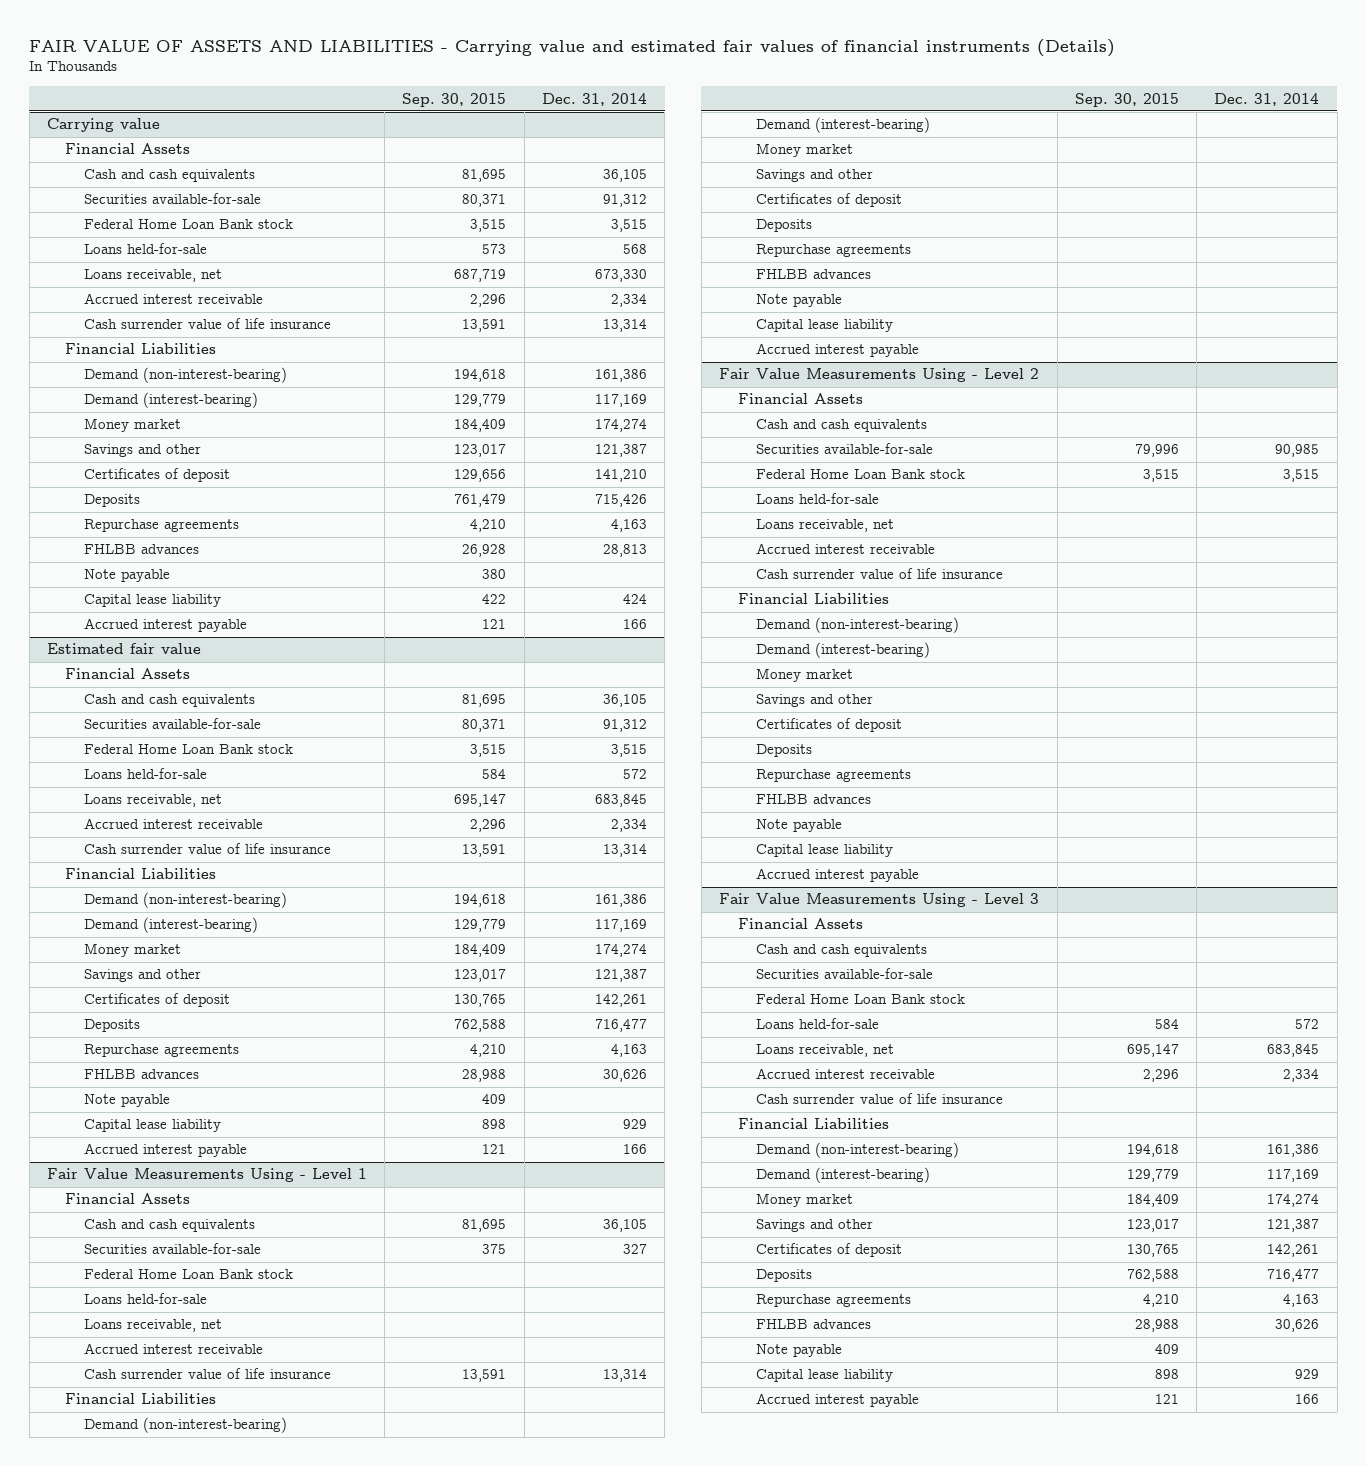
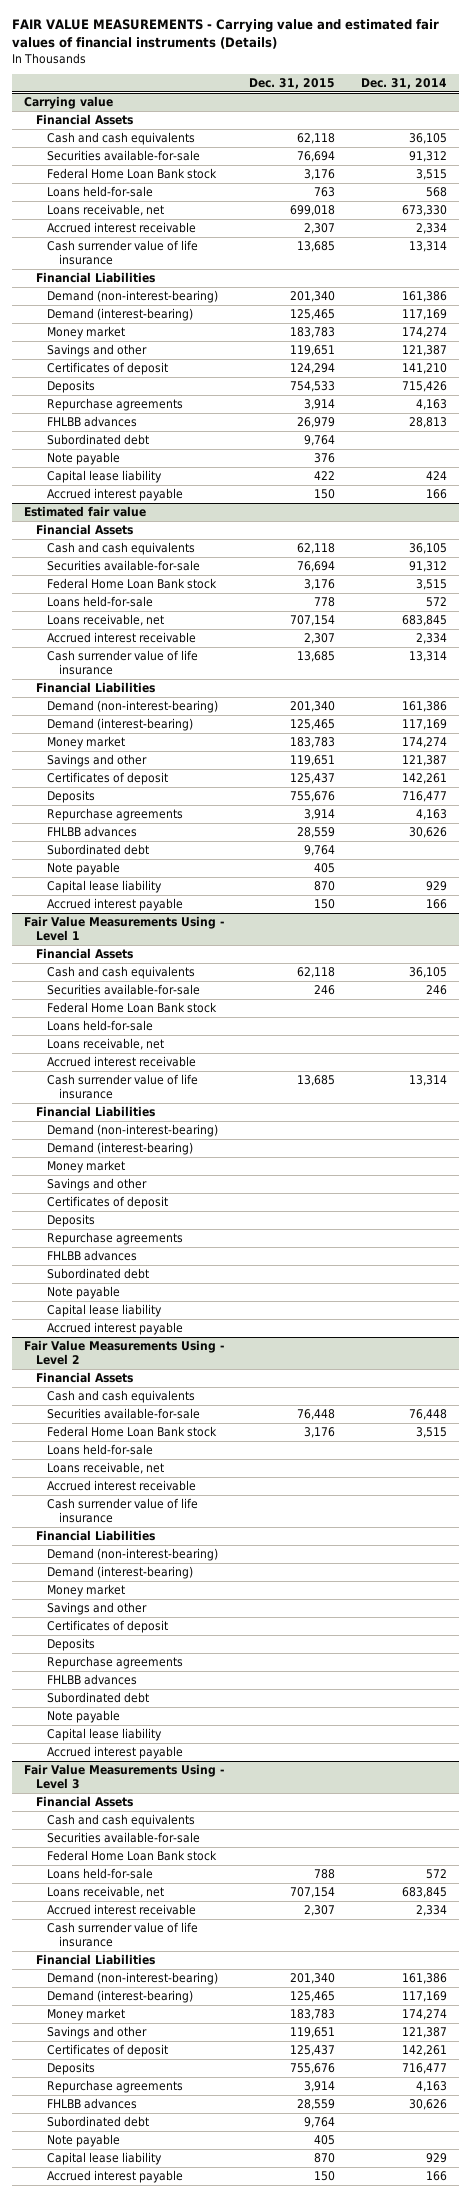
[29,38,1116,57] FAIR VALUE OF ASSETS AND LIABILITIES - Carrying value and estimated fair values of financial instruments (Details) -> [11,19,439,50] FAIR VALUE MEASUREMENTS - Carrying value and estimated fair values of financial instruments (Details)
[402,92,507,107] Sep. 30, 2015 -> none
none -> [249,78,336,90] Dec. 31, 2015
none -> [47,433,150,445] Subordinated debt
none -> [47,843,150,855] Subordinated debt
[623,1244,648,1255] 327 -> [425,984,447,995] 246
none -> [47,1267,150,1279] Subordinated debt
[1275,444,1320,458] 90,985 -> [408,1408,447,1420] 76,448
none -> [47,1691,150,1703] Subordinated debt
none -> [47,2115,150,2127] Subordinated debt

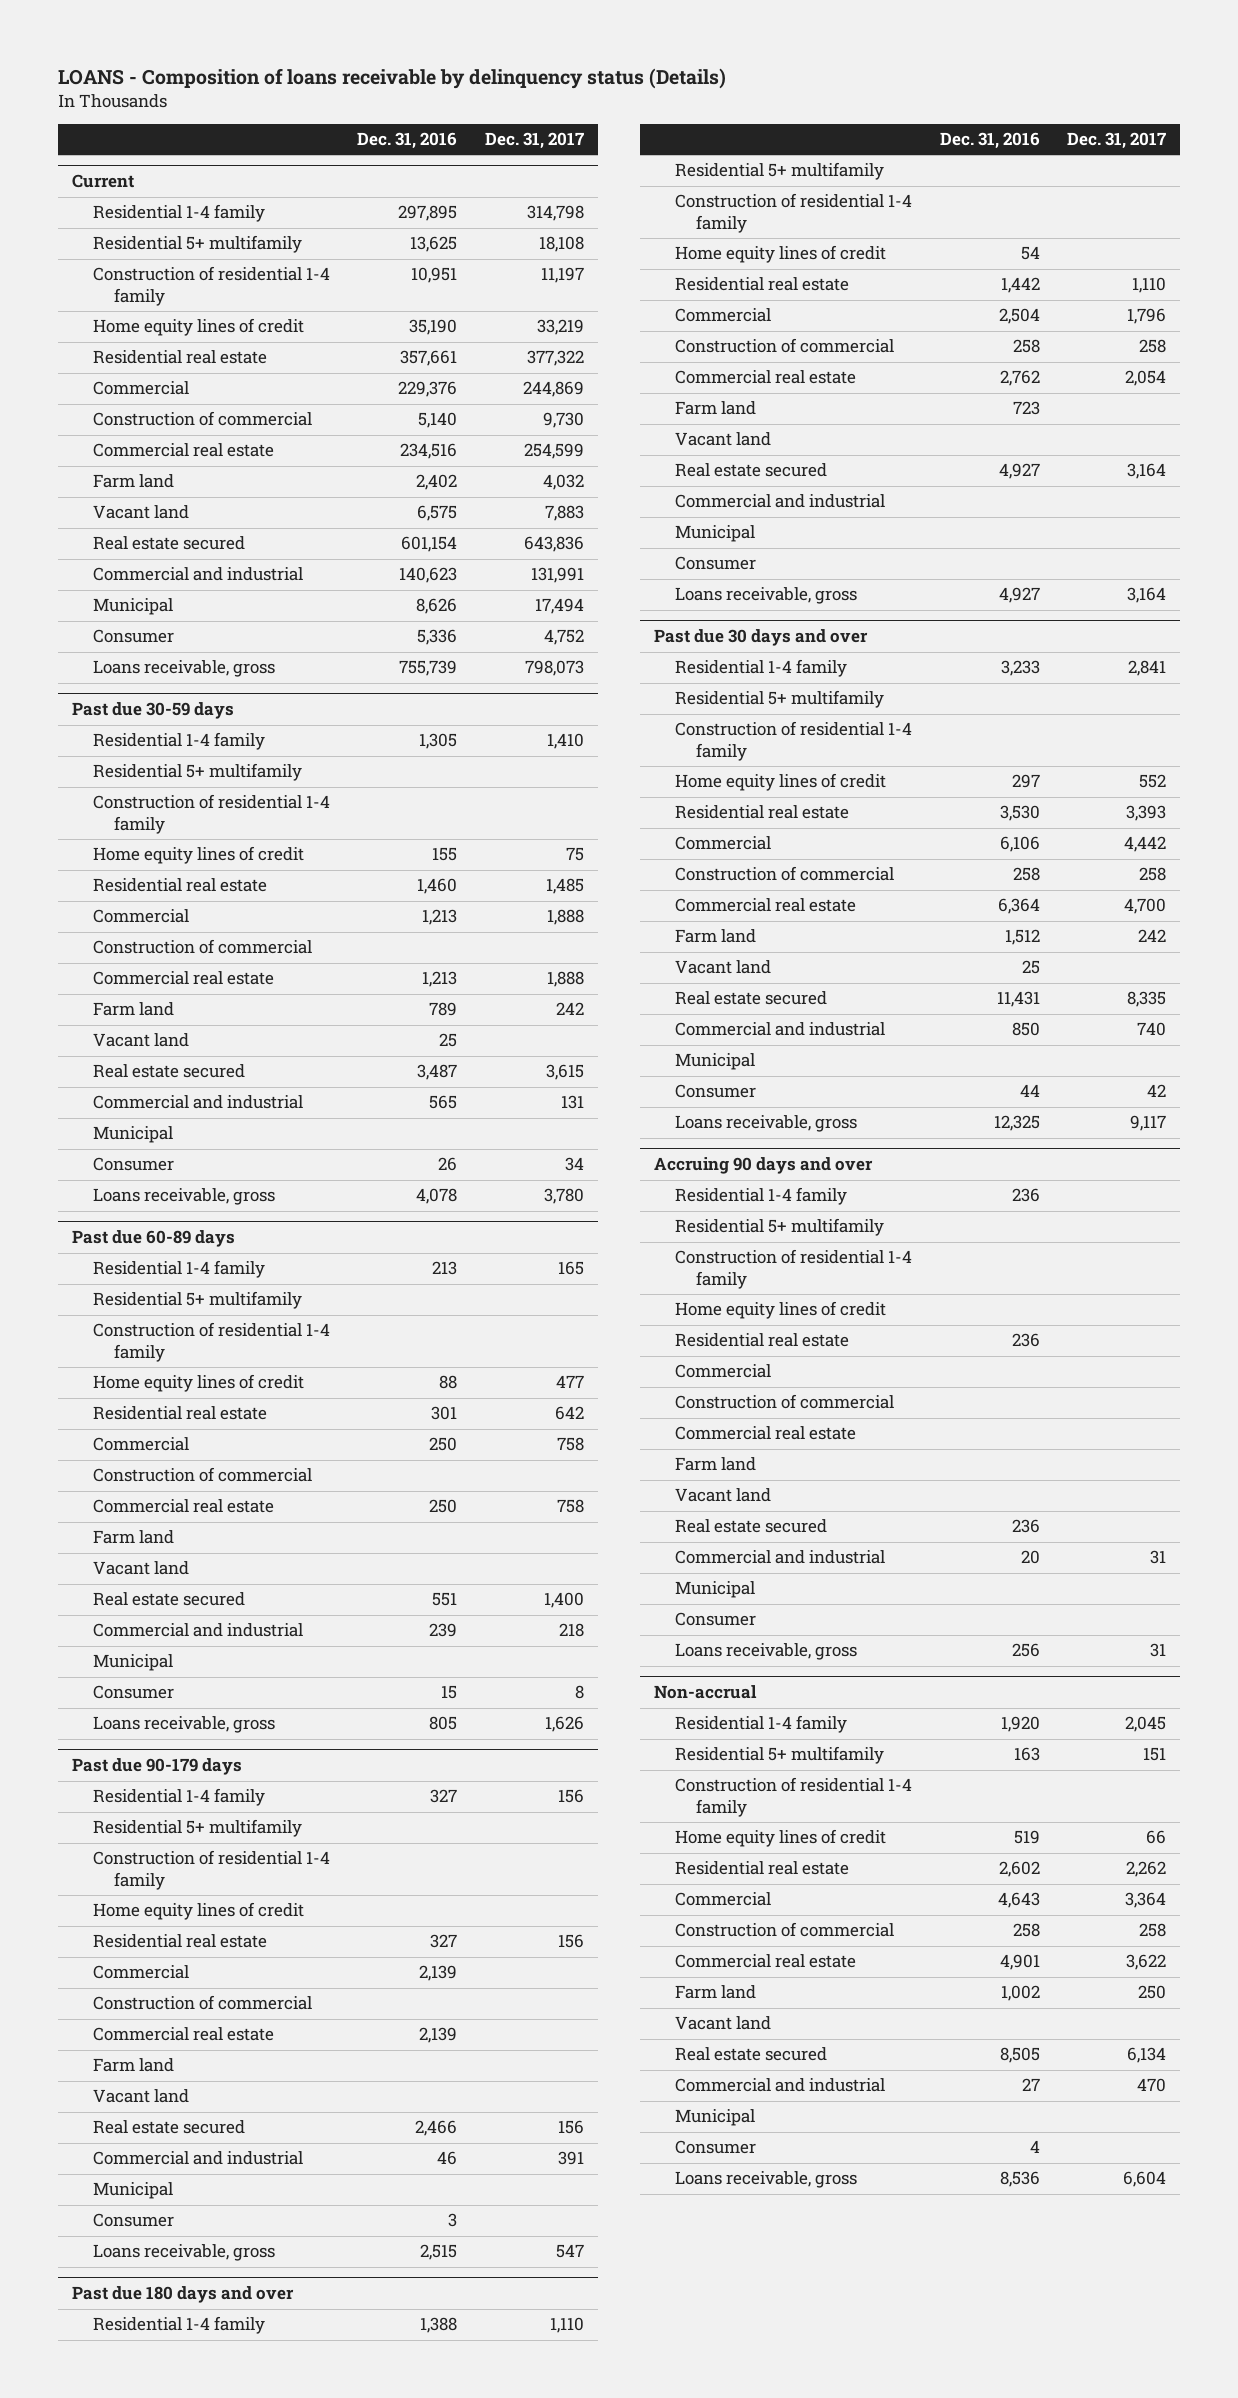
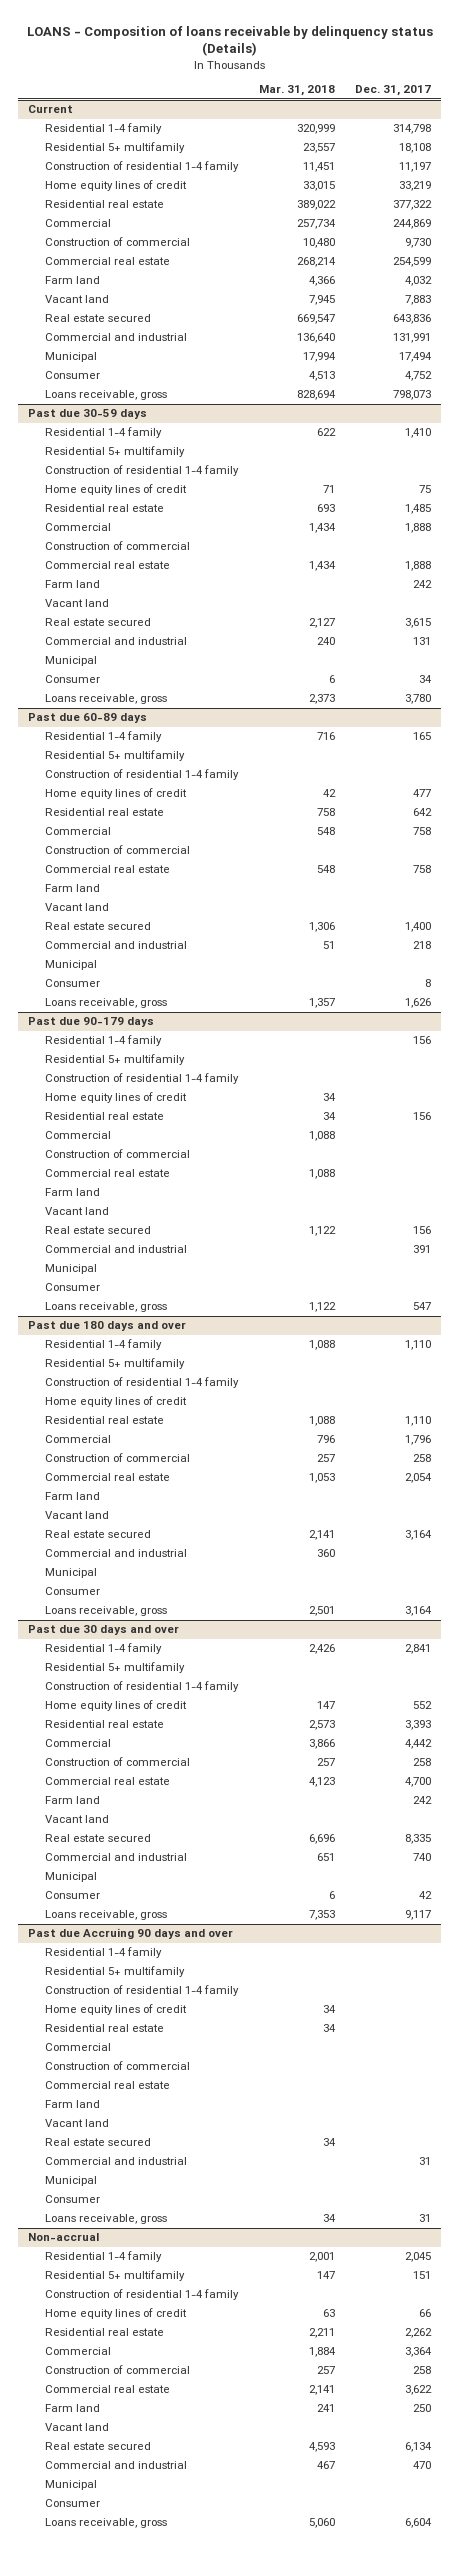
[357,132,458,150] Dec. 31, 2016 -> none
none -> [258,85,335,97] Mar. 31, 2018
[653,1157,873,1175] Accruing 90 days and over -> [28,1928,234,1940] Past due Accruing 90 days and over

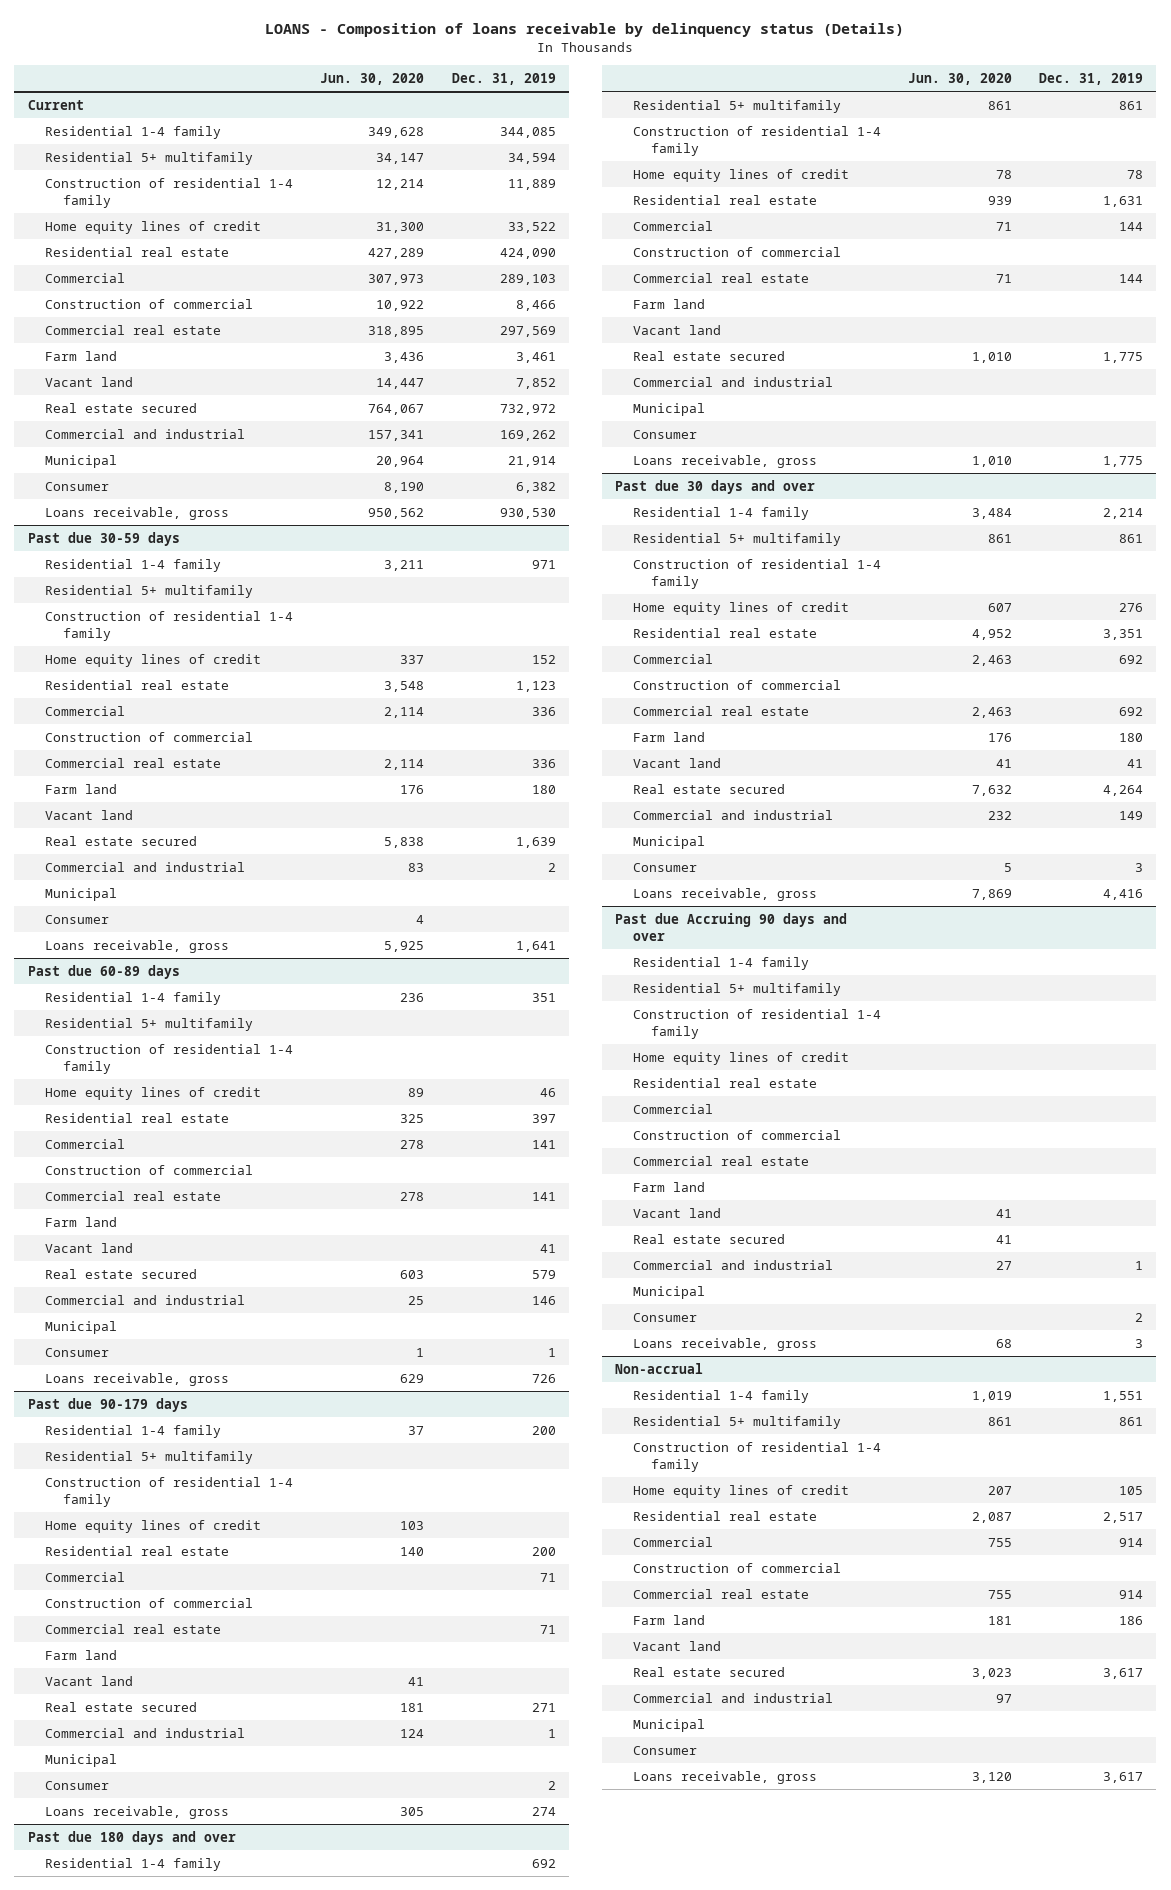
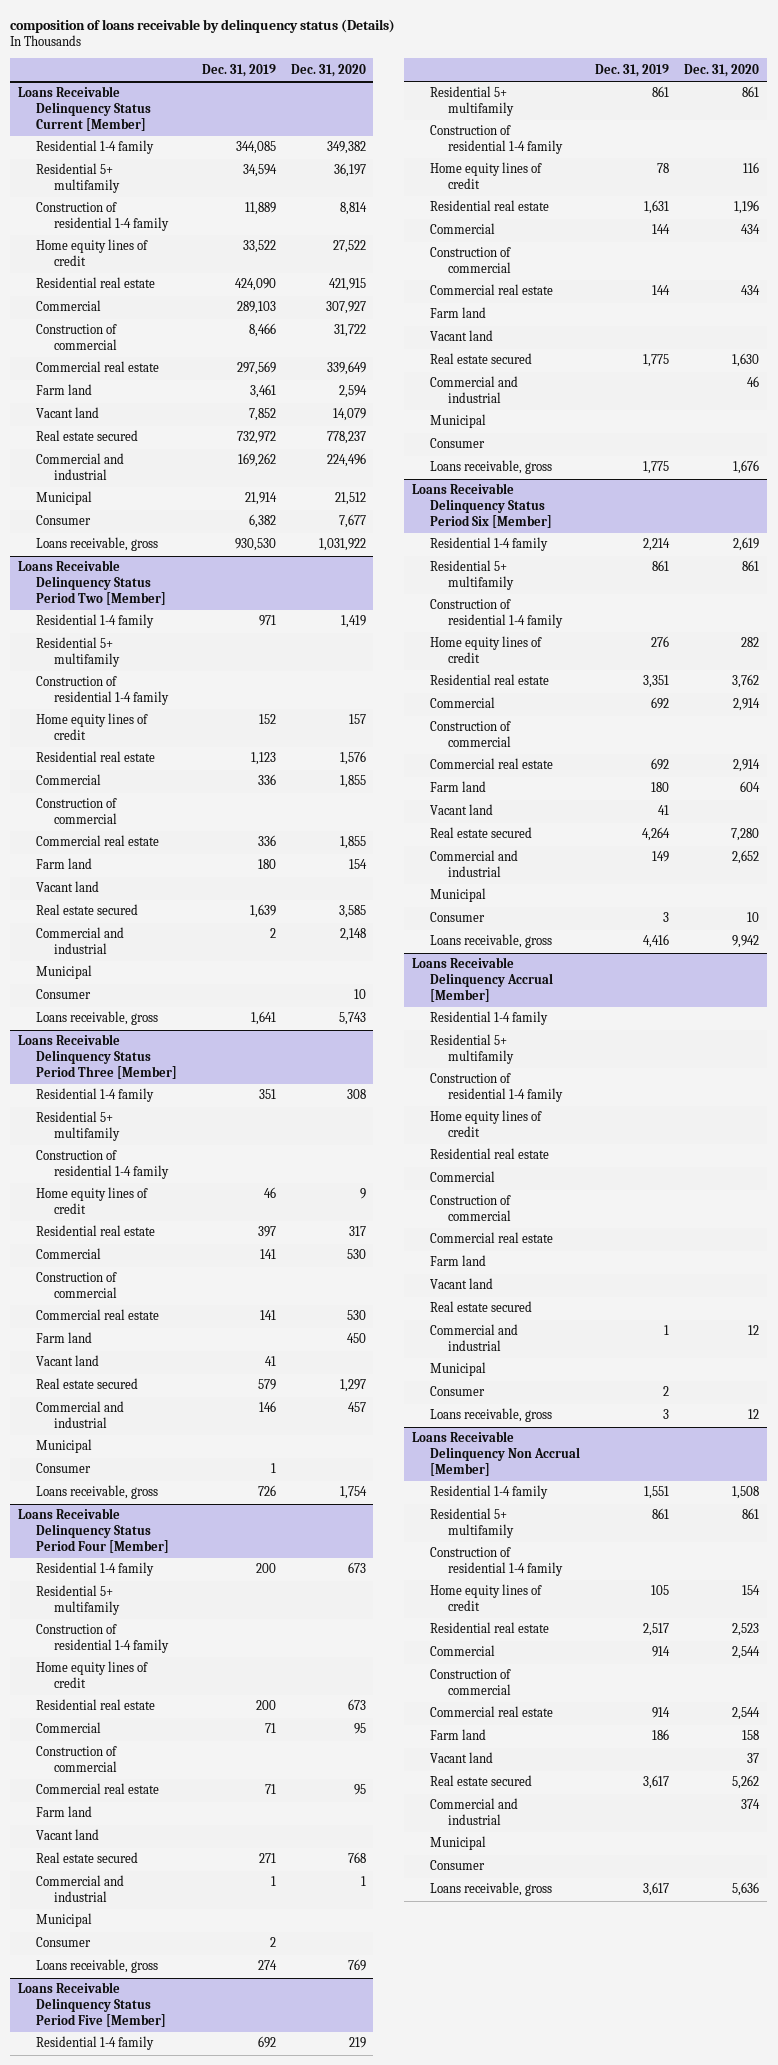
[265,23,905,38] LOANS - Composition of loans receivable by delinquency status (Details) -> [10,18,396,33] composition of loans receivable by delinquency status (Details)
[320,72,425,85] Jun. 30, 2020 -> none
none -> [290,63,366,77] Dec. 31, 2020
[27,99,84,110] Current -> [18,86,152,132] Loans Receivable Delinquency Status Current [Member]
[27,531,180,546] Past due 30-59 days -> [18,560,167,606] Loans Receivable Delinquency Status Period Two [Member]
[27,964,180,979] Past due 60-89 days -> [18,1034,178,1080] Loans Receivable Delinquency Status Period Three [Member]
[27,1397,188,1412] Past due 90-179 days -> [18,1508,170,1554] Loans Receivable Delinquency Status Period Four [Member]
[27,1830,236,1845] Past due 180 days and over -> [18,1982,167,2028] Loans Receivable Delinquency Status Period Five [Member]
[615,479,816,494] Past due 30 days and over -> [411,483,552,529] Loans Receivable Delinquency Status Period Six [Member]
[615,912,848,941] Past due Accruing 90 days and over -> [411,957,553,1003] Loans Receivable Delinquency Accrual [Member]
[615,1362,704,1374] Non-accrual -> [411,1431,580,1477] Loans Receivable Delinquency Non Accrual [Member]

